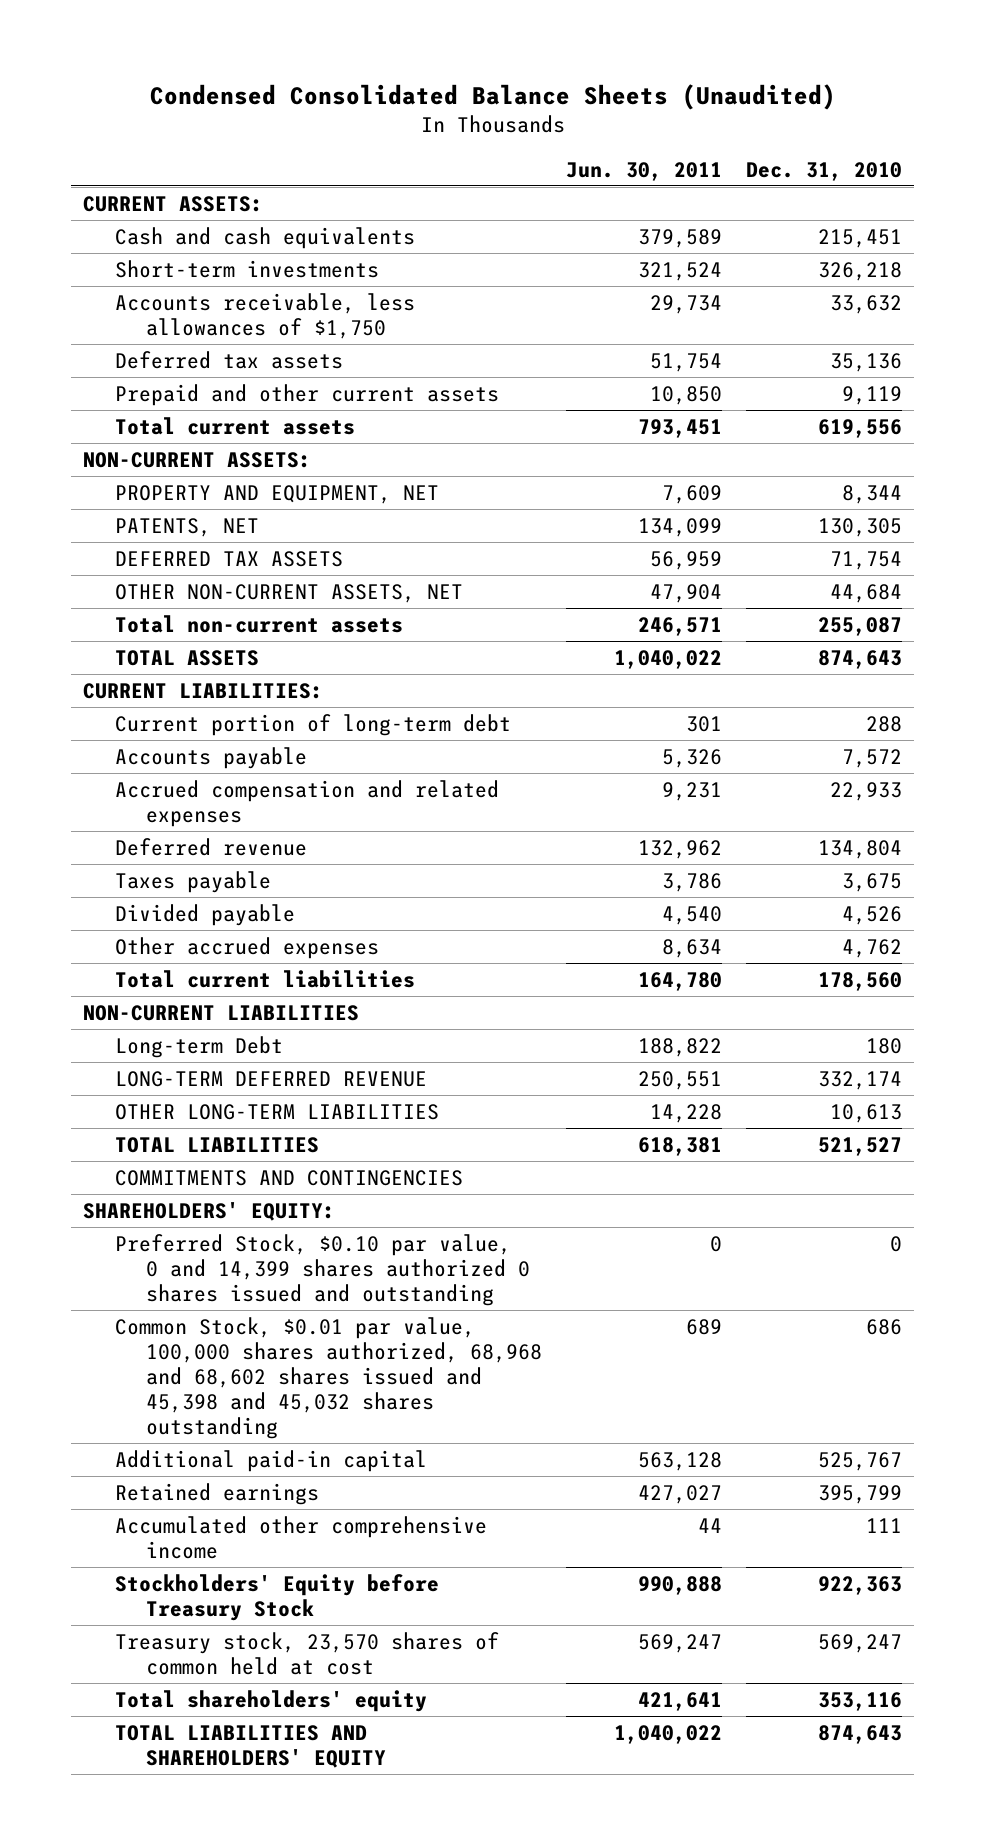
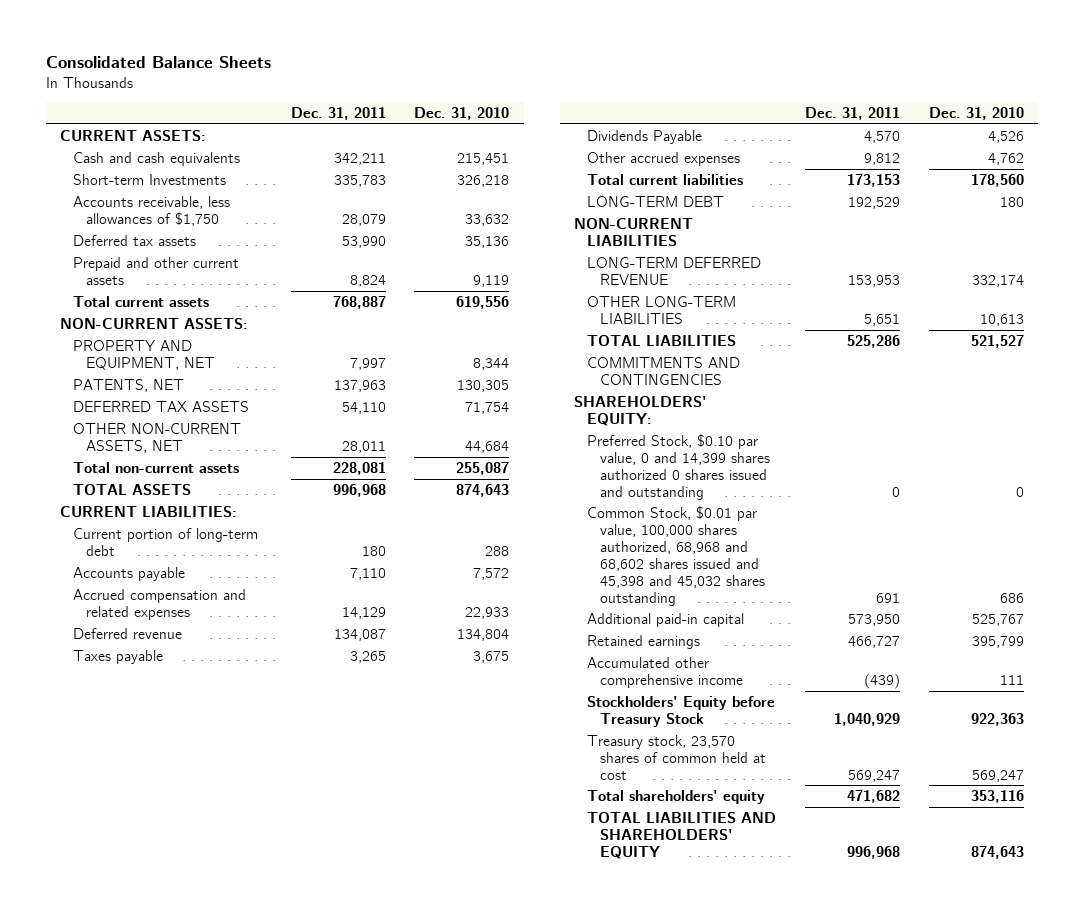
[149,83,836,110] Condensed Consolidated Balance Sheets (Unaudited) -> [45,56,271,69] Consolidated Balance Sheets
[565,161,722,181] Jun. 30, 2011 -> none
none -> [290,107,386,121] Dec. 31, 2011
[114,259,379,278] Short-term investments -> [72,173,226,185] Short-term Investments
[114,903,295,926] Divided payable -> [587,129,703,144] Dividends Payable
none -> [587,195,725,207] LONG-TERM DEBT
[114,1035,283,1058] Long-term Debt -> none

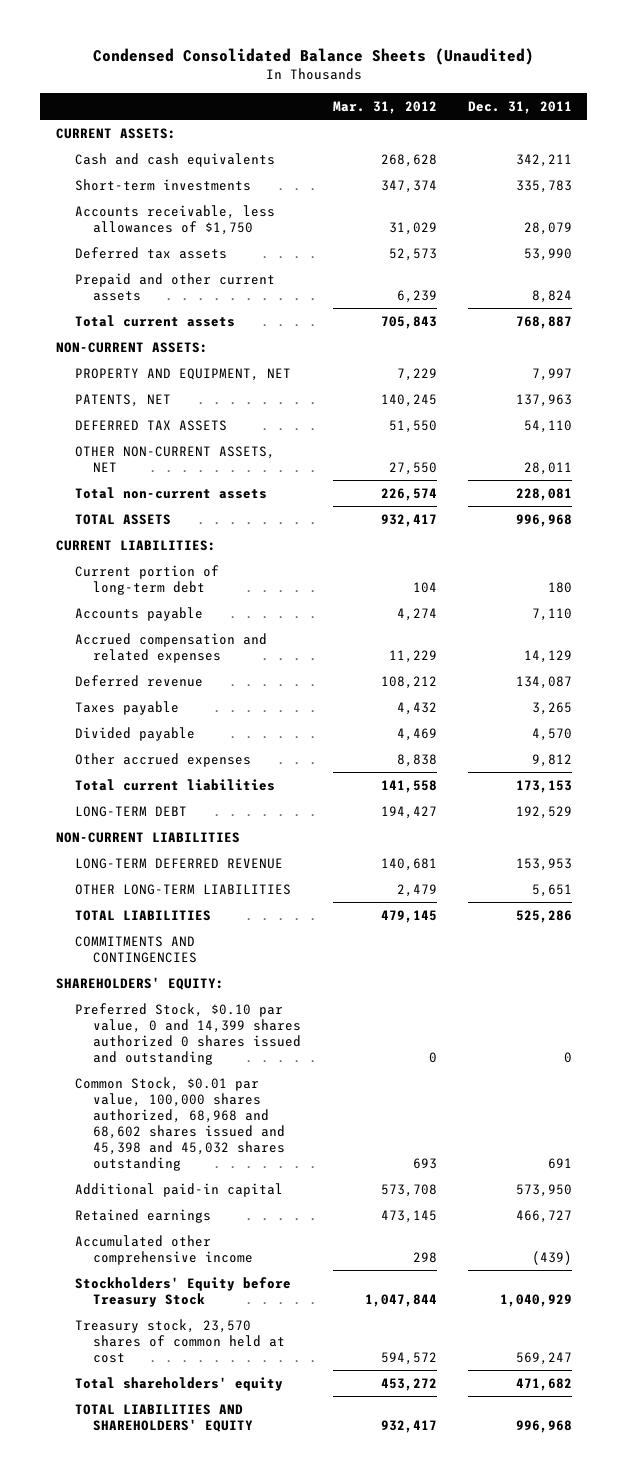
[45,56,271,69] Consolidated Balance Sheets -> [92,48,534,66] Condensed Consolidated Balance Sheets (Unaudited)
[414,107,510,121] Dec. 31, 2010 -> none
none -> [332,100,437,114] Mar. 31, 2012
[72,173,226,185] Short-term Investments -> [74,178,251,191] Short-term investments
[587,129,703,144] Dividends Payable -> [74,726,195,741] Divided payable

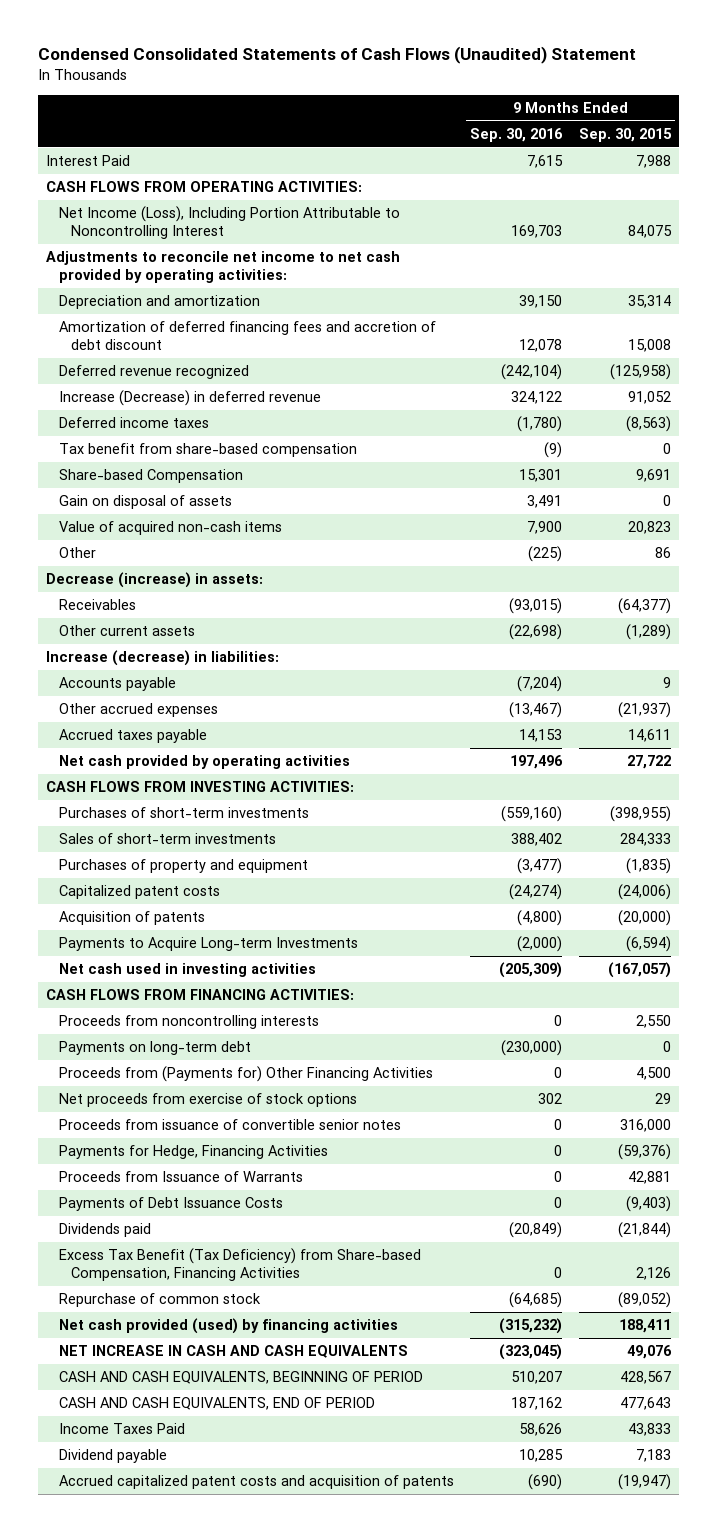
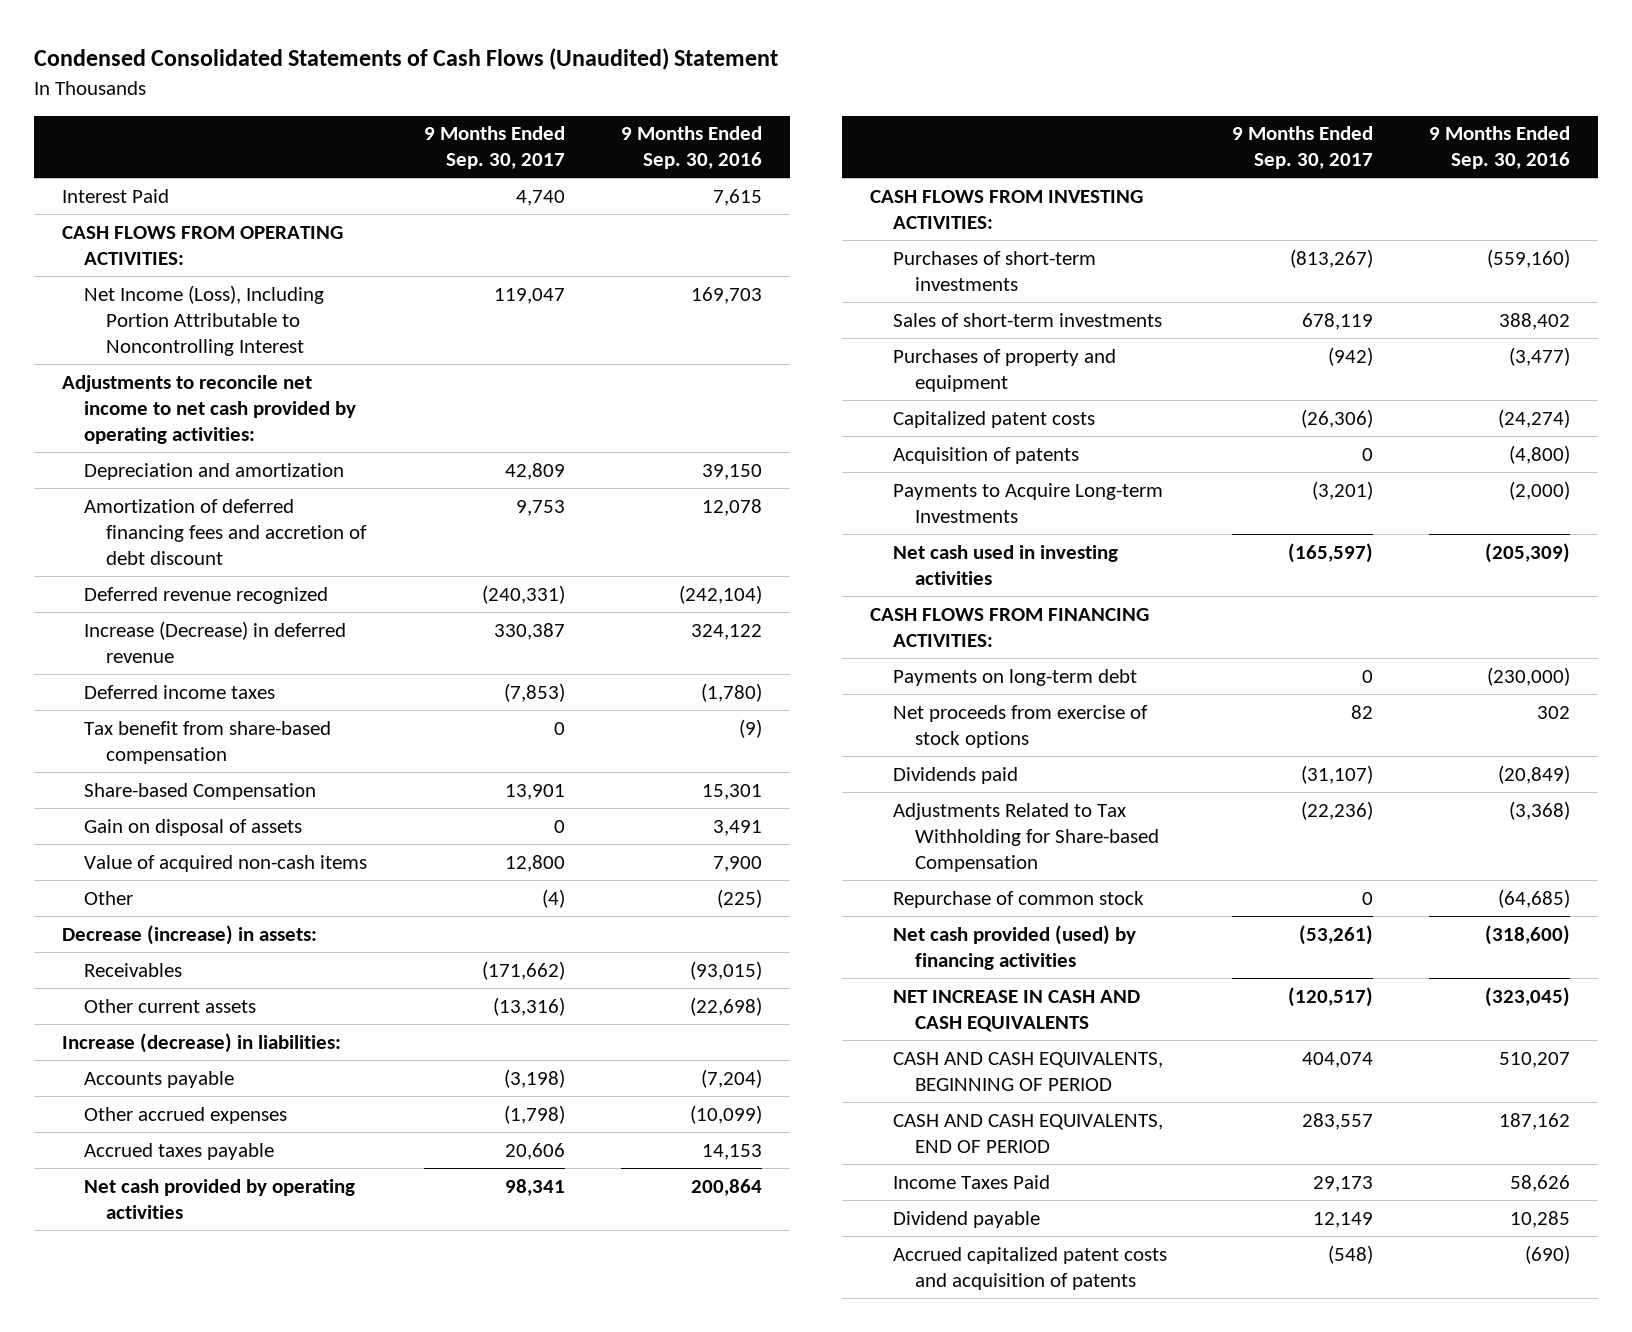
[578,127,672,142] Sep. 30, 2015 -> none
none -> [423,126,565,170] 9 Months Ended Sep. 30, 2017
[509,702,563,719] (13,467) -> [689,1104,762,1124] (10,099)
[510,755,564,770] 197,496 -> [690,1178,762,1196] 200,864
[58,1015,319,1030] Proceeds from noncontrolling interests -> none
[58,1066,433,1083] Proceeds from (Payments for) Other Financing Activities -> none
[58,1119,401,1131] Proceeds from issuance of convertible senior notes -> none
[58,1145,328,1160] Payments for Hedge, Financing Activities -> none
[58,1171,303,1183] Proceeds from Issuance of Warrants -> none
[58,1197,283,1212] Payments of Debt Issuance Costs -> none
[58,1248,421,1282] Excess Tax Benefit (Tax Deficiency) from Share-based Compensation, Financing Activities -> none
none -> [892,802,1159,872] Adjustments Related to Tax Withholding for Share-based Compensation
[499,1318,563,1335] (315,232) -> [1485,924,1571,945] (318,600)

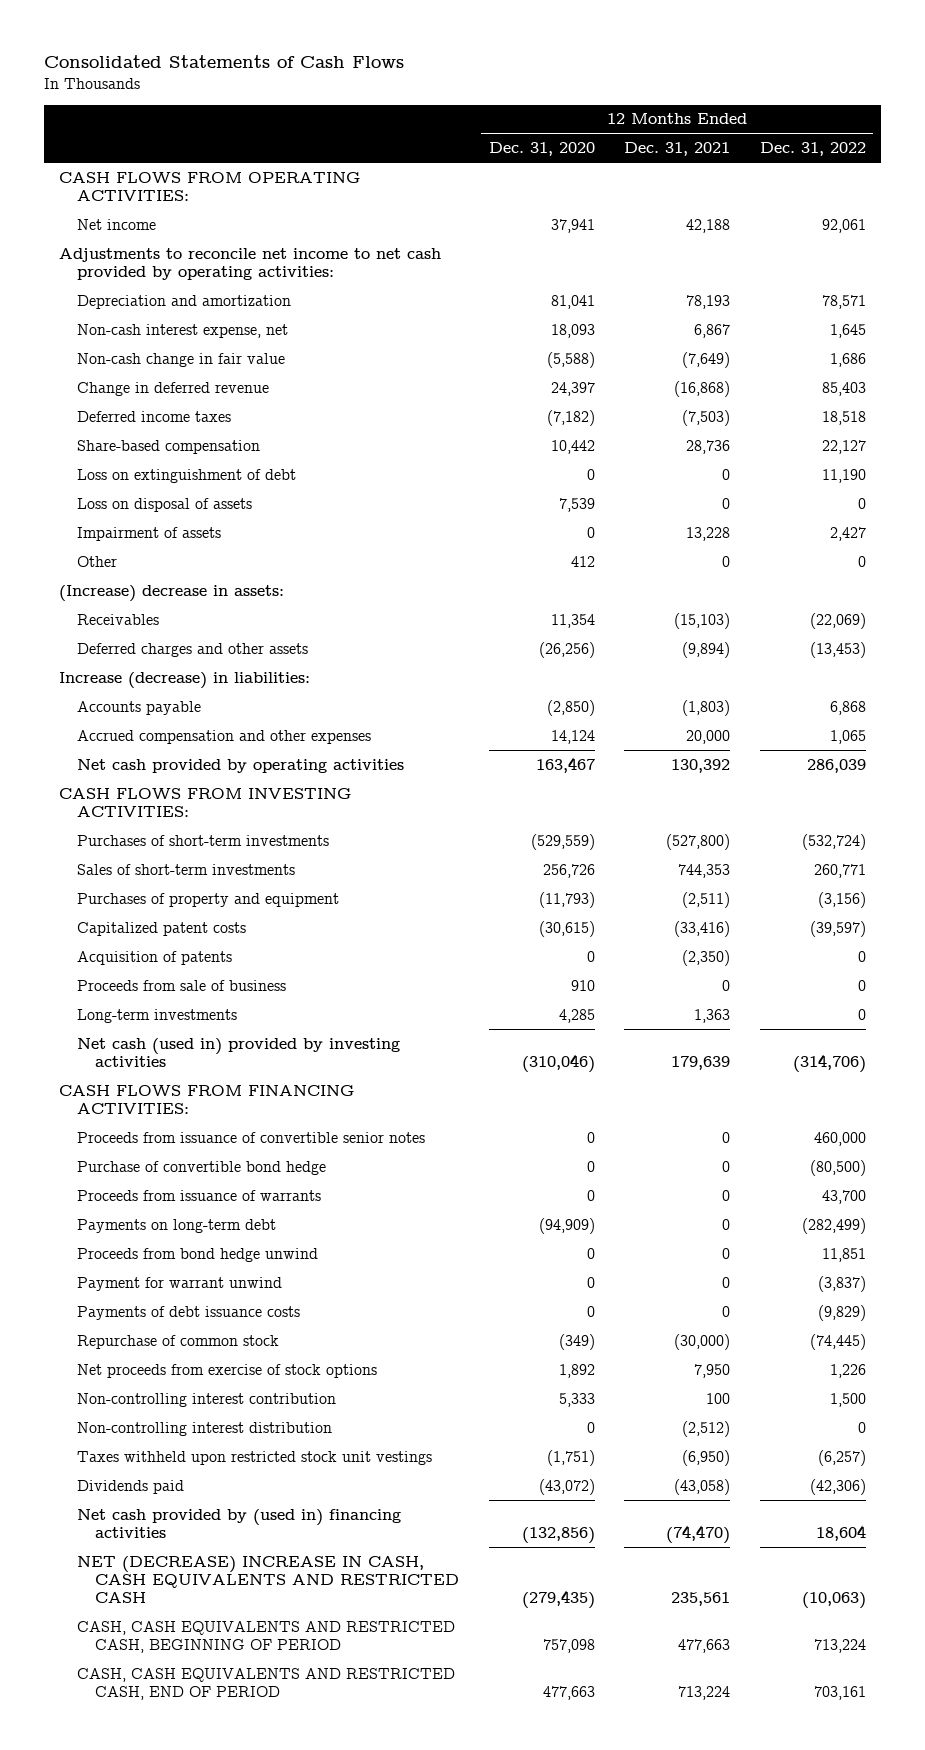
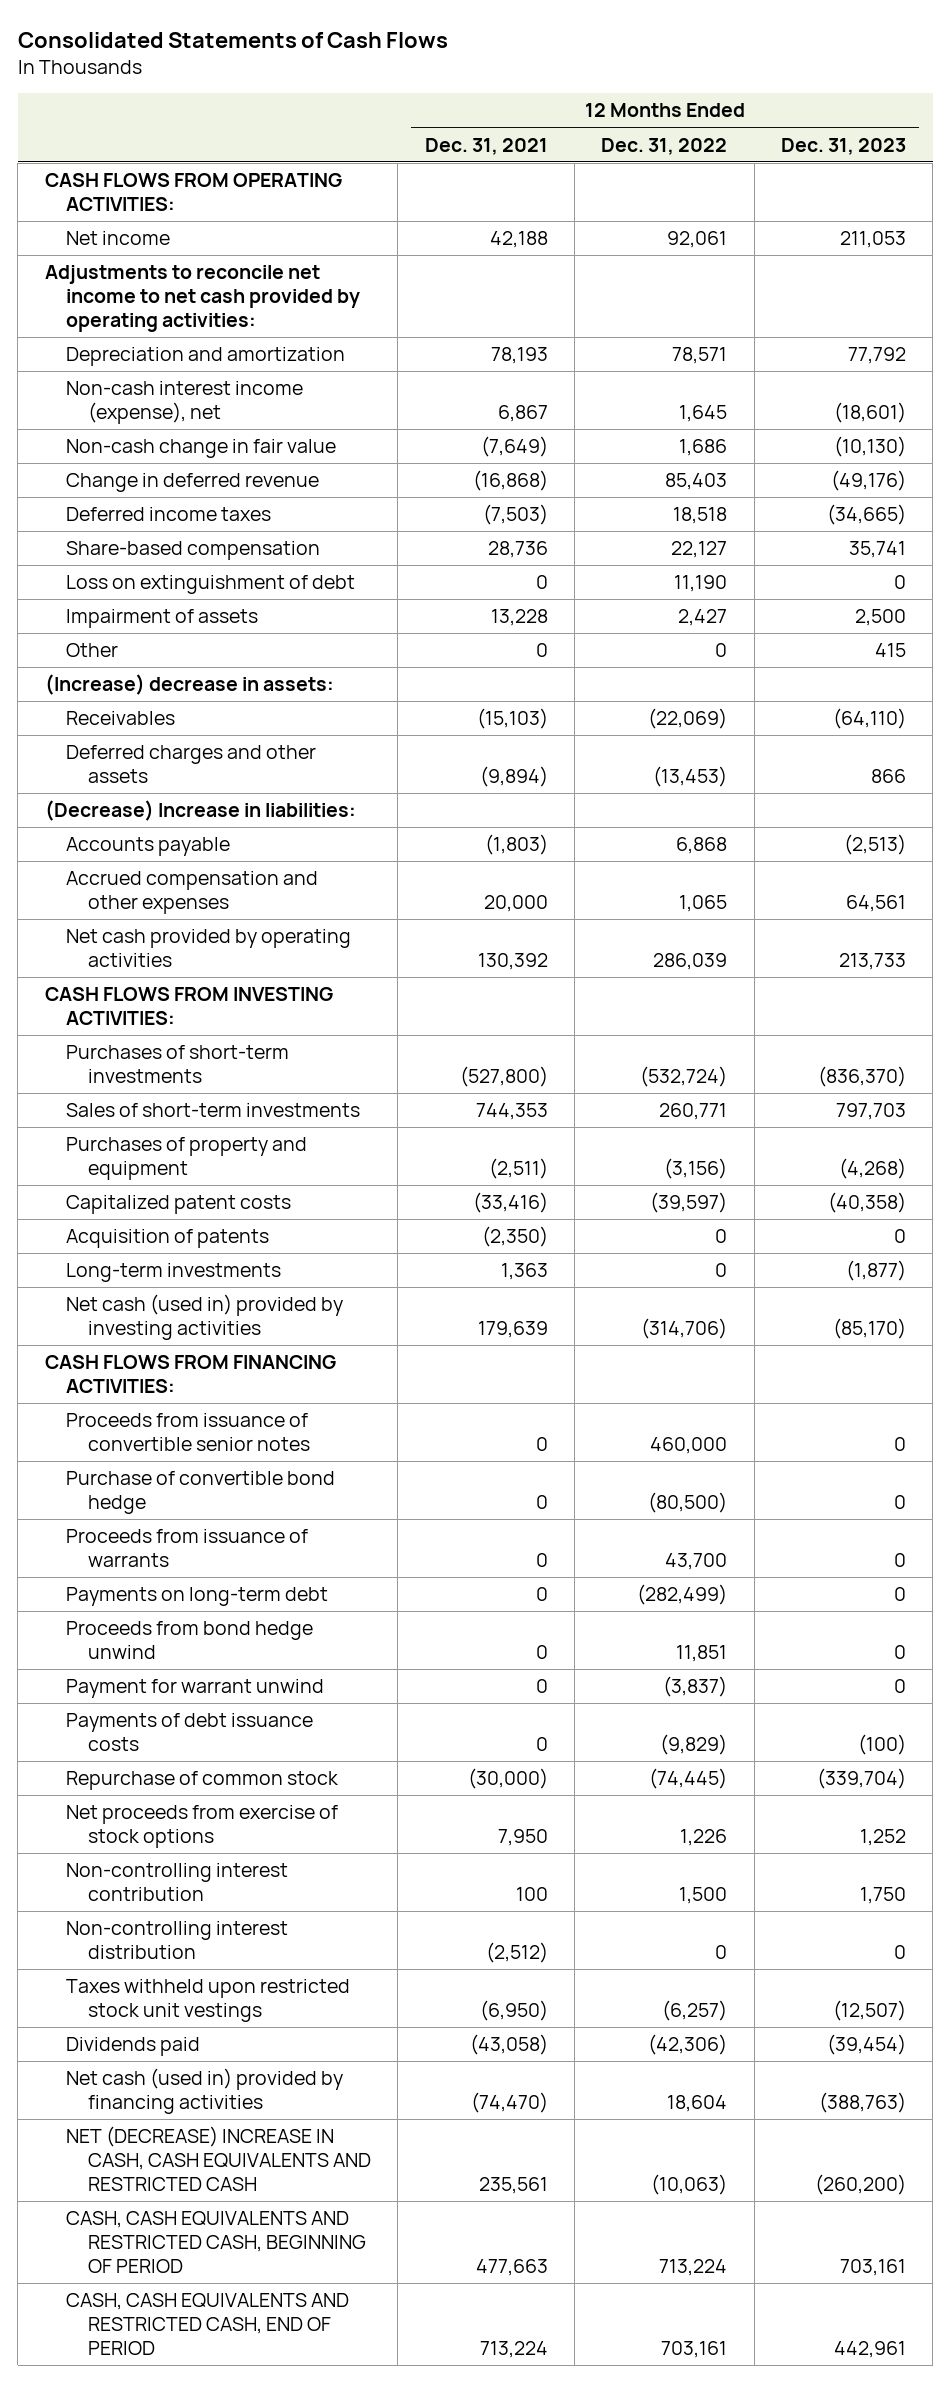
[488,142,595,157] Dec. 31, 2020 -> none
none -> [780,137,906,155] Dec. 31, 2023
[77,323,289,338] Non-cash interest expense, net -> [66,381,304,424] Non-cash interest income (expense), net
[77,497,253,512] Loss on disposal of assets -> none
[59,671,311,689] Increase (decrease) in liabilities: -> [44,800,356,822] (Decrease) Increase in liabilities:
[77,979,287,991] Proceeds from sale of business -> none
[77,1508,402,1538] Net cash provided by (used in) financing activities -> [66,2068,344,2114] Net cash (used in) provided by financing activities

